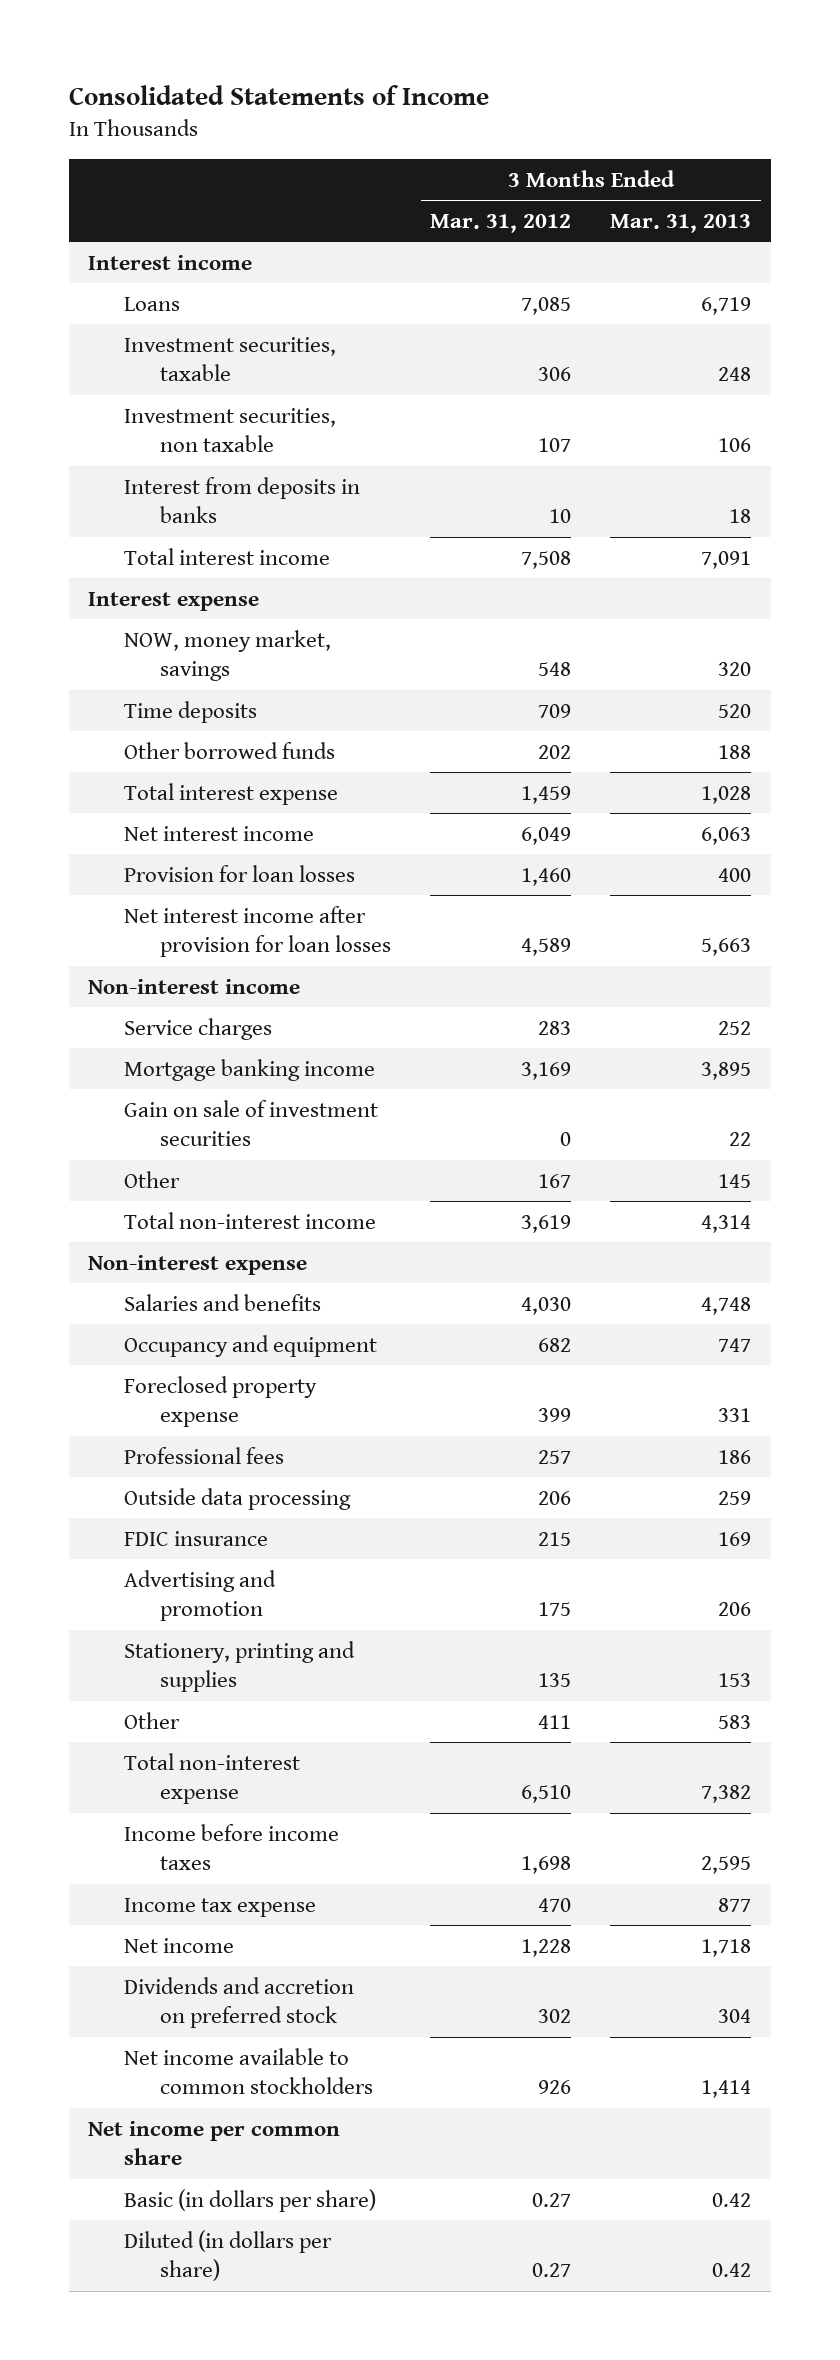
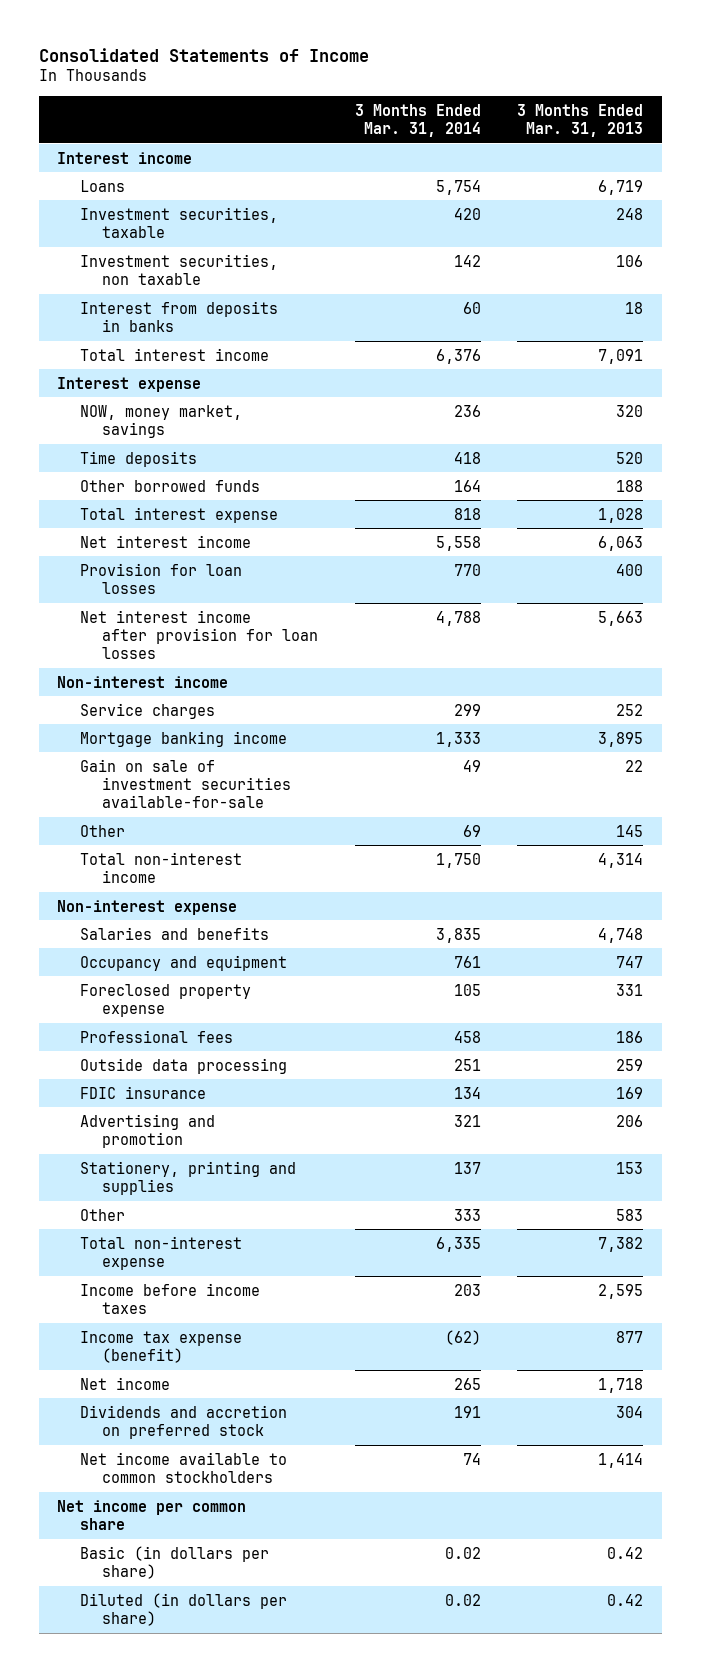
[430,214,572,234] Mar. 31, 2012 -> none
none -> [354,103,481,137] 3 Months Ended Mar. 31, 2014
[124,1099,379,1147] Gain on sale of investment securities -> [79,758,291,809] Gain on sale of investment securities available-for-sale
[124,1897,317,1917] Income tax expense -> [79,1330,242,1363] Income tax expense (benefit)

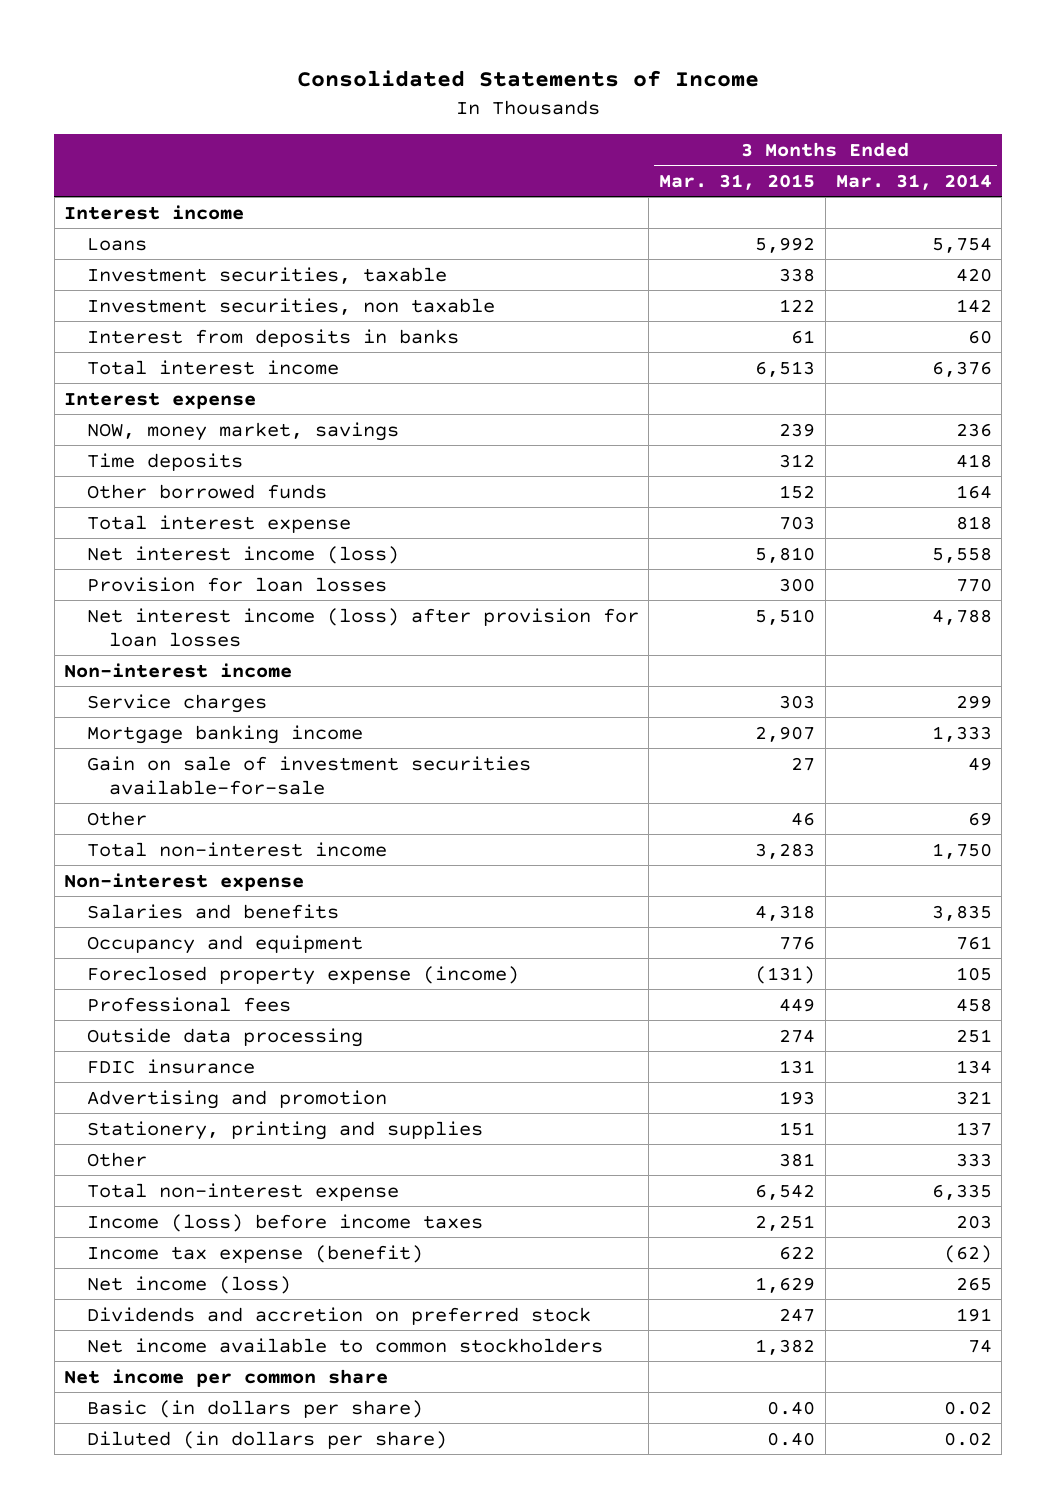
[517,103,644,137] 3 Months Ended Mar. 31, 2013 -> none
none -> [659,173,816,190] Mar. 31, 2015
[79,534,251,548] Net interest income -> [86,545,399,564] Net interest income (loss)
[79,609,318,660] Net interest income after provision for loan losses -> [86,607,639,647] Net interest income (loss) after provision for loan losses
[79,983,251,1017] Foreclosed property expense -> [86,965,519,985] Foreclosed property expense (income)
[79,1282,260,1314] Income before income taxes -> [86,1213,483,1232] Income (loss) before income taxes
[79,1376,170,1390] Net income -> [86,1275,291,1294] Net income (loss)

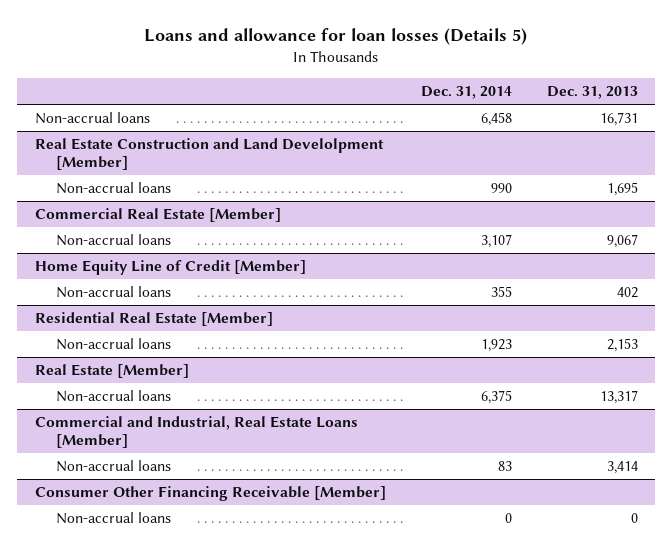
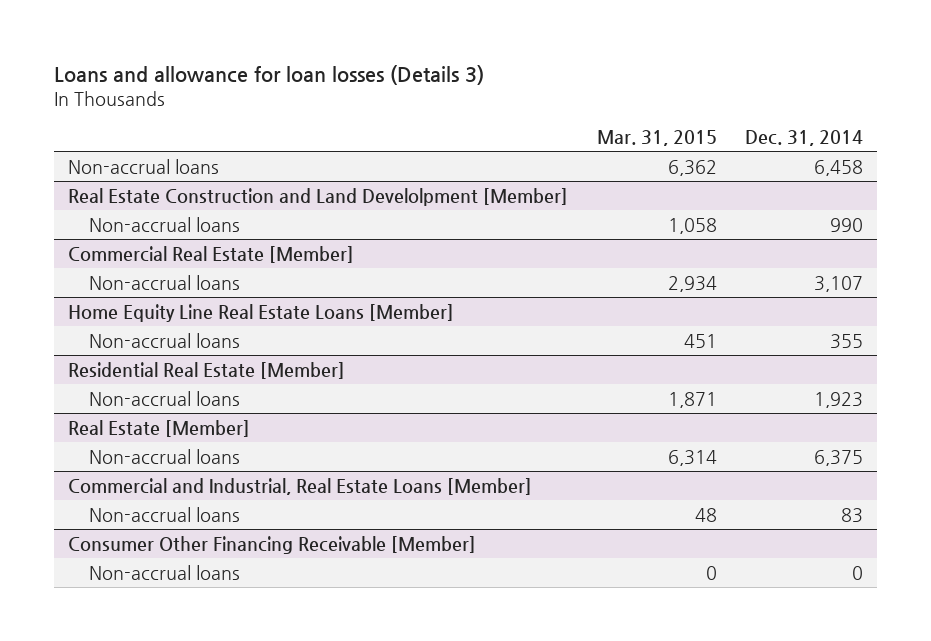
[144,28,528,46] Loans and allowance for loan losses (Details 5) -> [54,65,485,86] Loans and allowance for loan losses (Details 3)
[546,85,638,99] Dec. 31, 2013 -> none
none -> [596,129,717,146] Mar. 31, 2015
[34,260,306,276] Home Equity Line of Credit [Member] -> [68,303,455,322] Home Equity Line Real Estate Loans [Member]

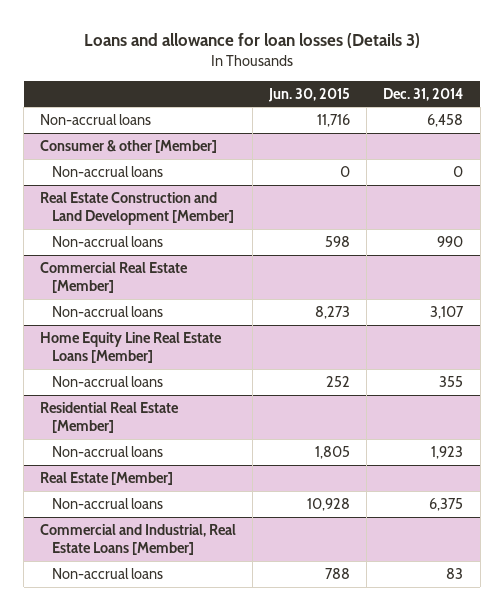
[596,129,717,146] Mar. 31, 2015 -> none
none -> [268,87,351,102] Jun. 30, 2015
none -> [40,139,218,153] Consumer & other [Member]
none -> [51,165,163,177] Non-accrual loans
[68,187,569,206] Real Estate Construction and Land Develolpment [Member] -> [40,191,234,226] Real Estate Construction and Land Development [Member]
[68,535,477,554] Consumer Other Financing Receivable [Member] -> none
[88,564,240,580] Non-accrual loans -> none

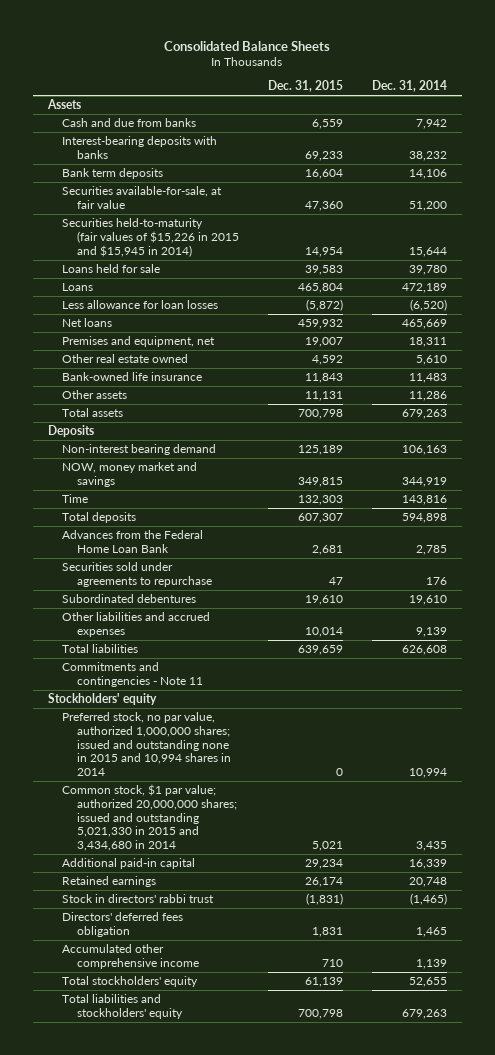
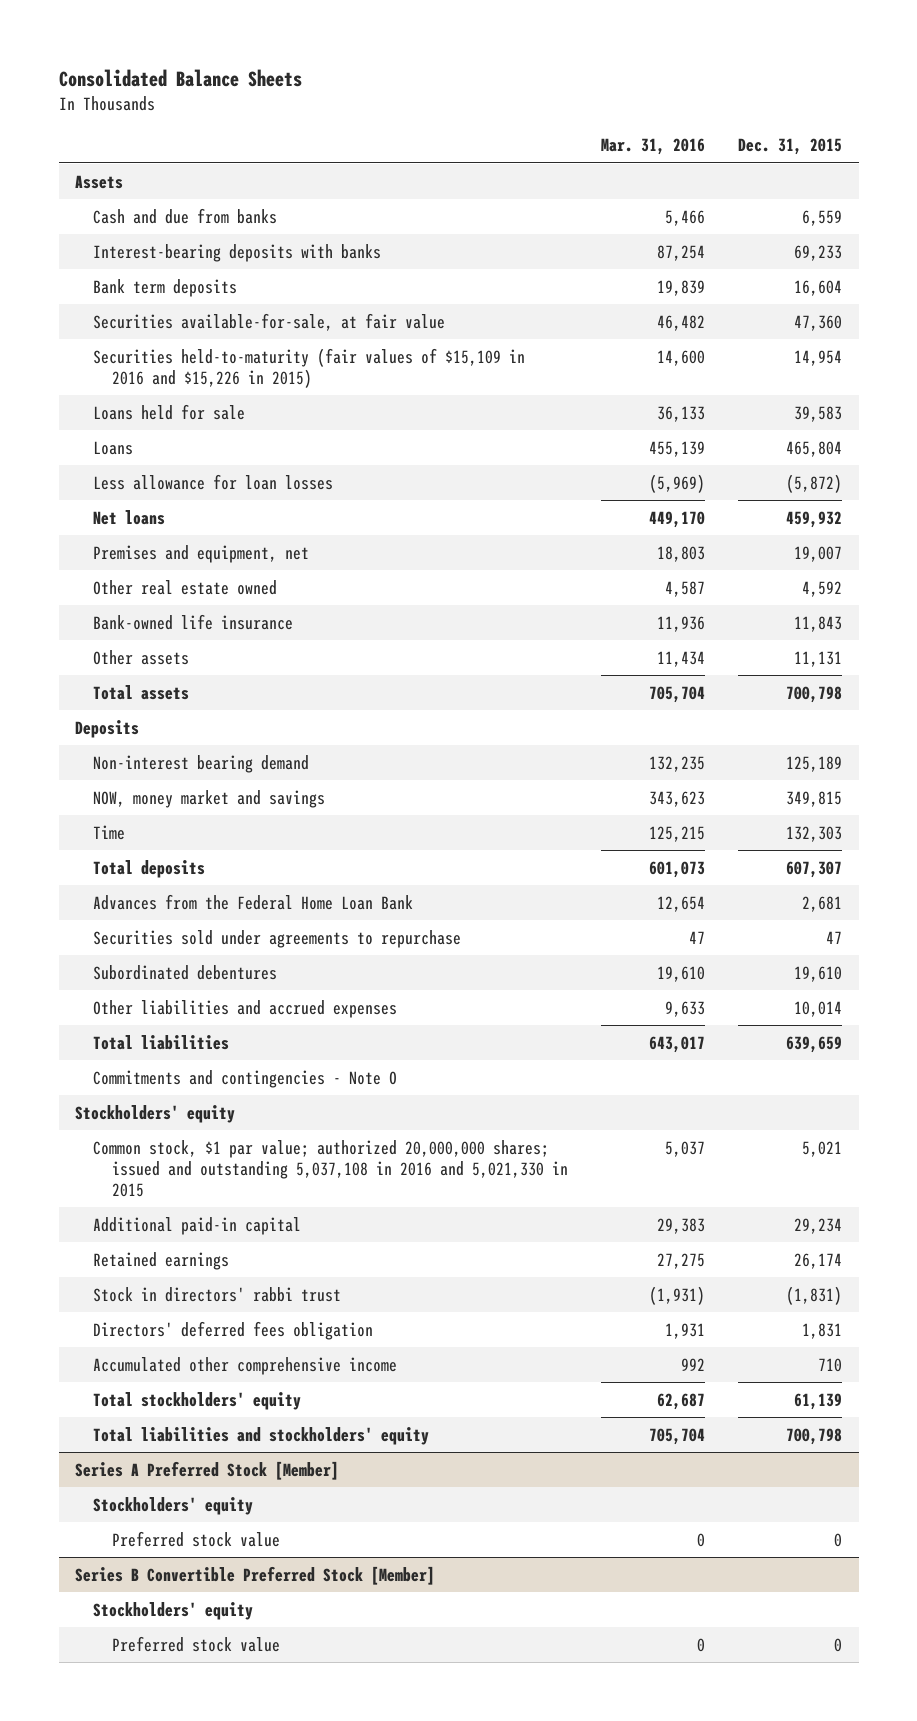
[371,80,447,93] Dec. 31, 2014 -> none
none -> [600,138,705,156] Mar. 31, 2016
[62,218,239,257] Securities held-to-maturity (fair values of $15,226 in 2015 and $15,945 in 2014) -> [93,347,526,388] Securities held-to-maturity (fair values of $15,109 in 2016 and $15,226 in 2015)
[62,662,203,687] Commitments and contingencies - Note 11 -> [93,1069,398,1088] Commitments and contingencies - Note O
[62,712,231,776] Preferred stock, no par value, authorized 1,000,000 shares; issued and outstanding none in 2015 and 10,994 shares in 2014 -> none
[62,784,237,851] Common stock, $1 par value; authorized 20,000,000 shares; issued and outstanding 5,021,330 in 2015 and 3,434,680 in 2014 -> [93,1139,568,1198] Common stock, $1 par value; authorized 20,000,000 shares; issued and outstanding 5,037,108 in 2016 and 5,021,330 in 2015
none -> [75,1460,340,1480] Series A Preferred Stock [Member]
none -> [93,1496,254,1515] Stockholders' equity
none -> [111,1530,280,1547] Preferred stock value
none -> [75,1565,436,1585] Series B Convertible Preferred Stock [Member]
none -> [93,1601,254,1620] Stockholders' equity
none -> [111,1635,280,1652] Preferred stock value

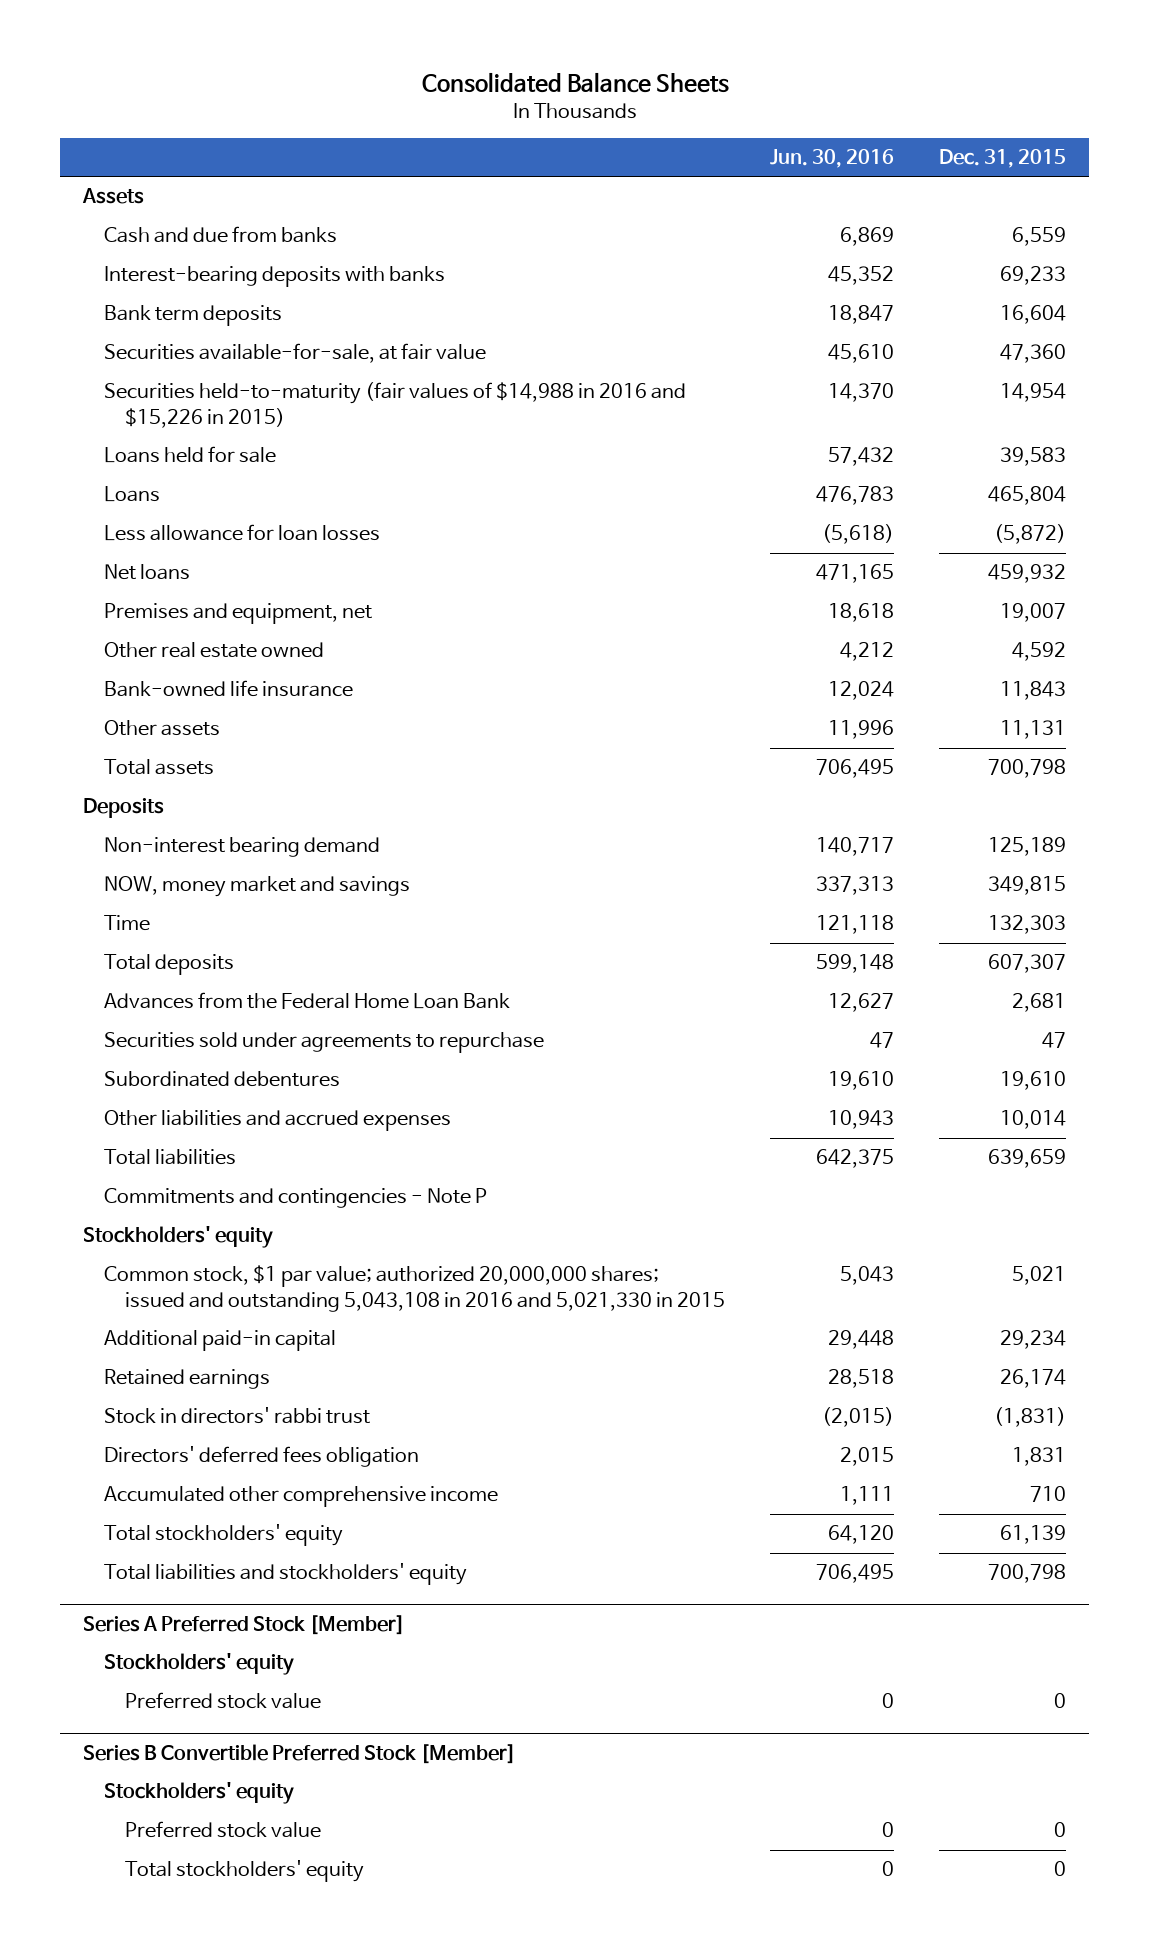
[600,138,705,156] Mar. 31, 2016 -> none
none -> [770,149,895,169] Jun. 30, 2016
[93,347,526,388] Securities held-to-maturity (fair values of $15,109 in 2016 and $15,226 in 2015) -> [103,382,686,429] Securities held-to-maturity (fair values of $14,988 in 2016 and $15,226 in 2015)
[93,1069,398,1088] Commitments and contingencies - Note O -> [103,1188,487,1209] Commitments and contingencies - Note P
[93,1139,568,1198] Common stock, $1 par value; authorized 20,000,000 shares; issued and outstanding 5,037,108 in 2016 and 5,021,330 in 2015 -> [103,1265,725,1313] Common stock, $1 par value; authorized 20,000,000 shares; issued and outstanding 5,043,108 in 2016 and 5,021,330 in 2015
none -> [124,1860,364,1883] Total stockholders' equity

